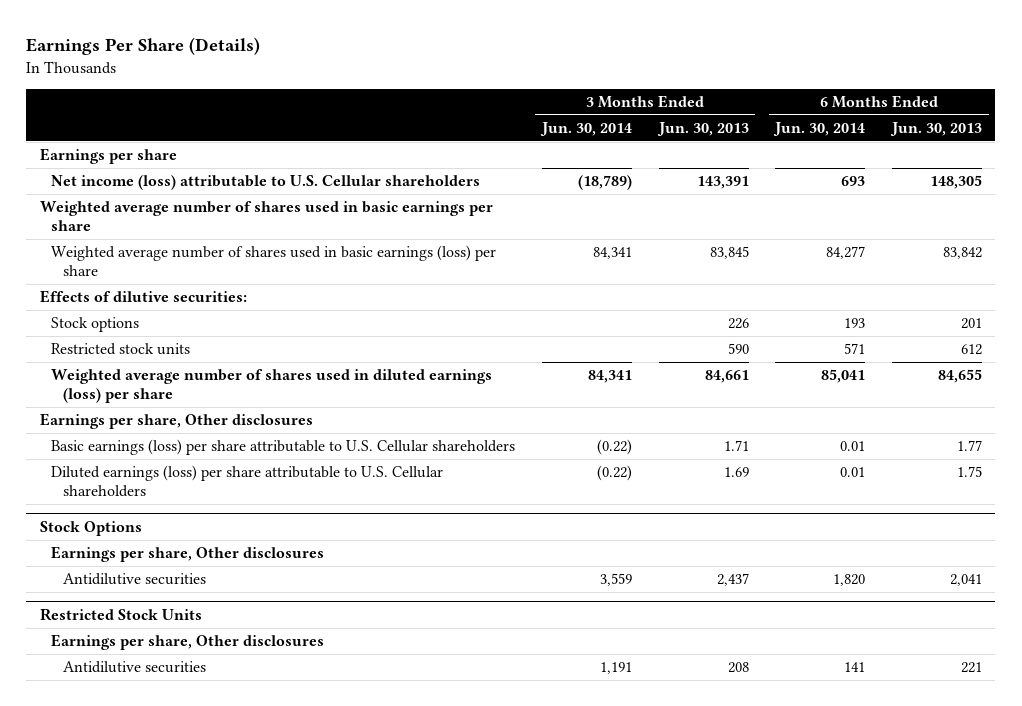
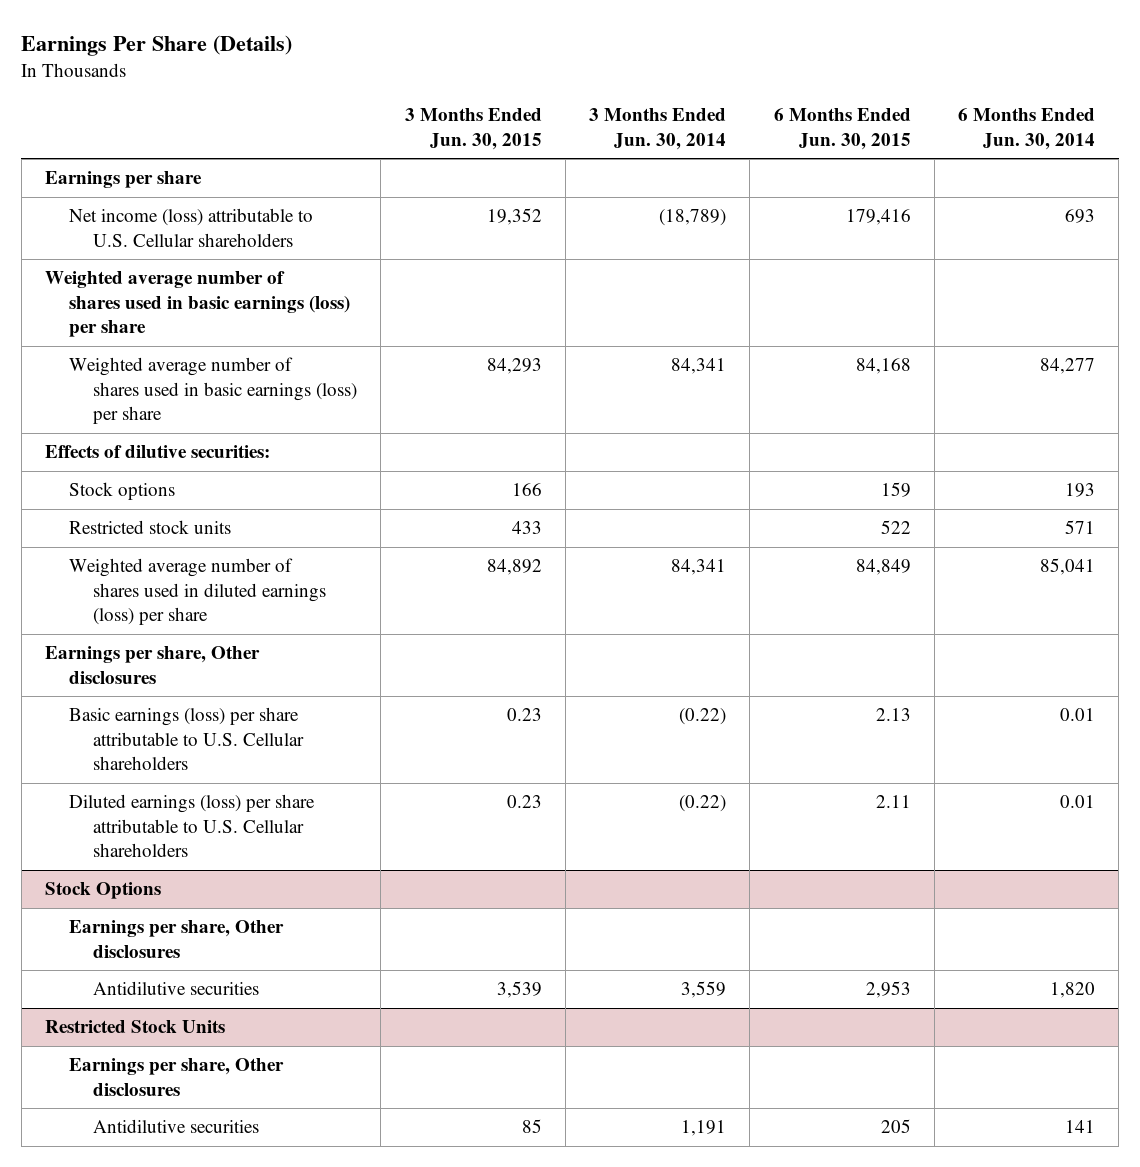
[656,122,749,137] Jun. 30, 2013 -> none
[889,122,982,137] Jun. 30, 2013 -> none
none -> [404,108,542,150] 3 Months Ended Jun. 30, 2015
none -> [773,108,911,150] 6 Months Ended Jun. 30, 2015
[39,201,493,232] Weighted average number of shares used in basic earnings per share -> [45,271,351,338] Weighted average number of shares used in basic earnings (loss) per share

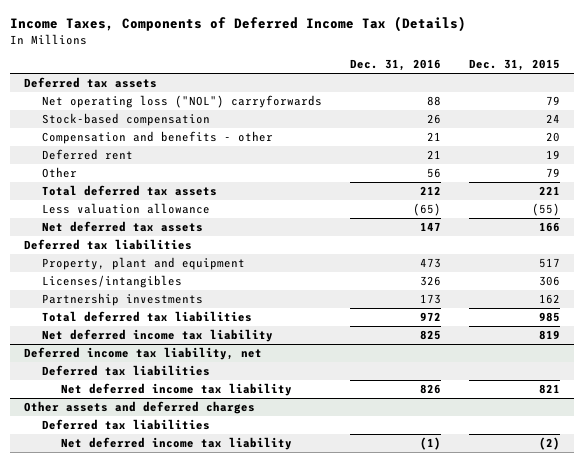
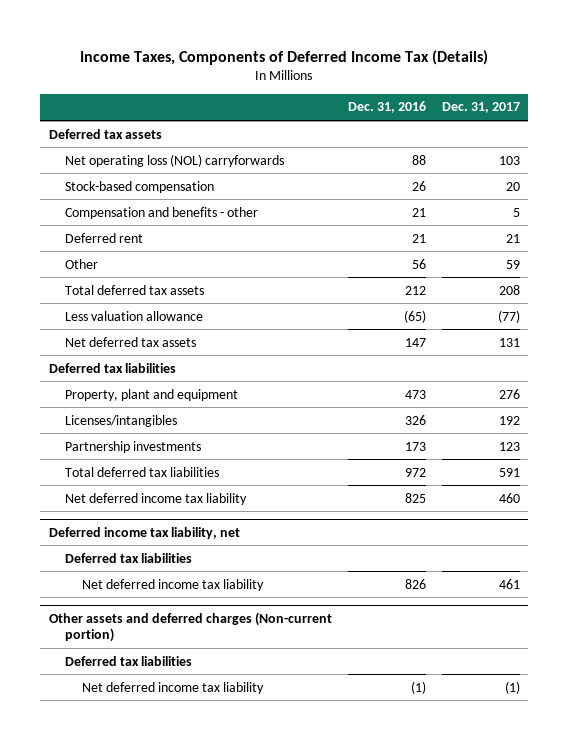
[469,59,561,72] Dec. 31, 2015 -> none
none -> [442,102,521,114] Dec. 31, 2017
[42,95,323,109] Net operating loss ("NOL") carryforwards -> [65,153,285,167] Net operating loss (NOL) carryforwards
[23,401,255,415] Other assets and deferred charges -> [48,611,332,643] Other assets and deferred charges (Non-current portion)

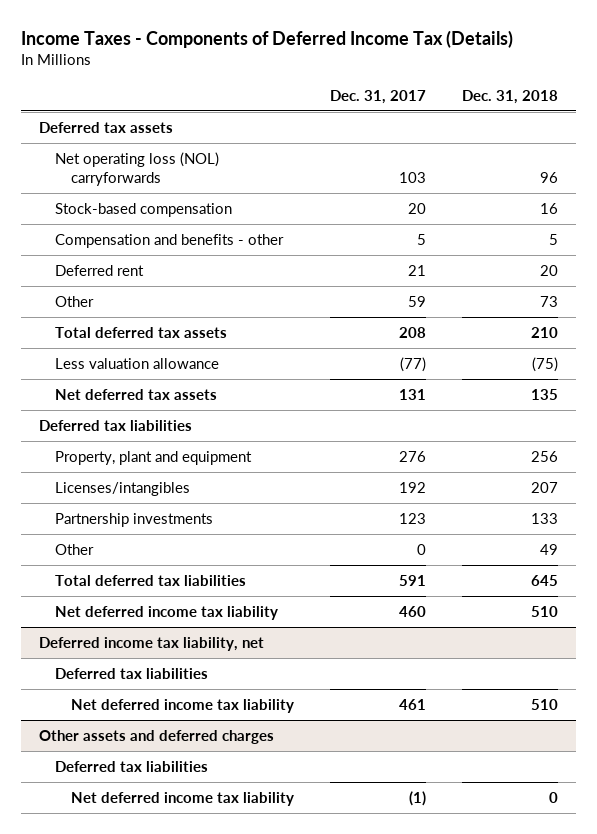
[80,49,489,65] Income Taxes, Components of Deferred Income Tax (Details) -> [20,29,513,48] Income Taxes - Components of Deferred Income Tax (Details)
[347,101,426,114] Dec. 31, 2016 -> none
none -> [462,89,559,104] Dec. 31, 2018
none -> [55,543,95,555] Other
[48,611,332,643] Other assets and deferred charges (Non-current portion) -> [38,729,274,744] Other assets and deferred charges

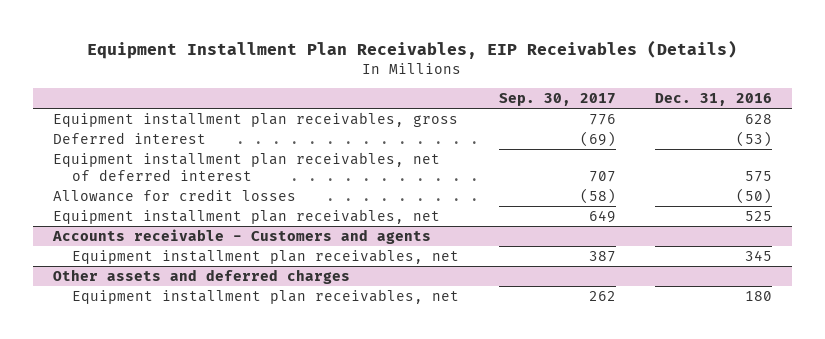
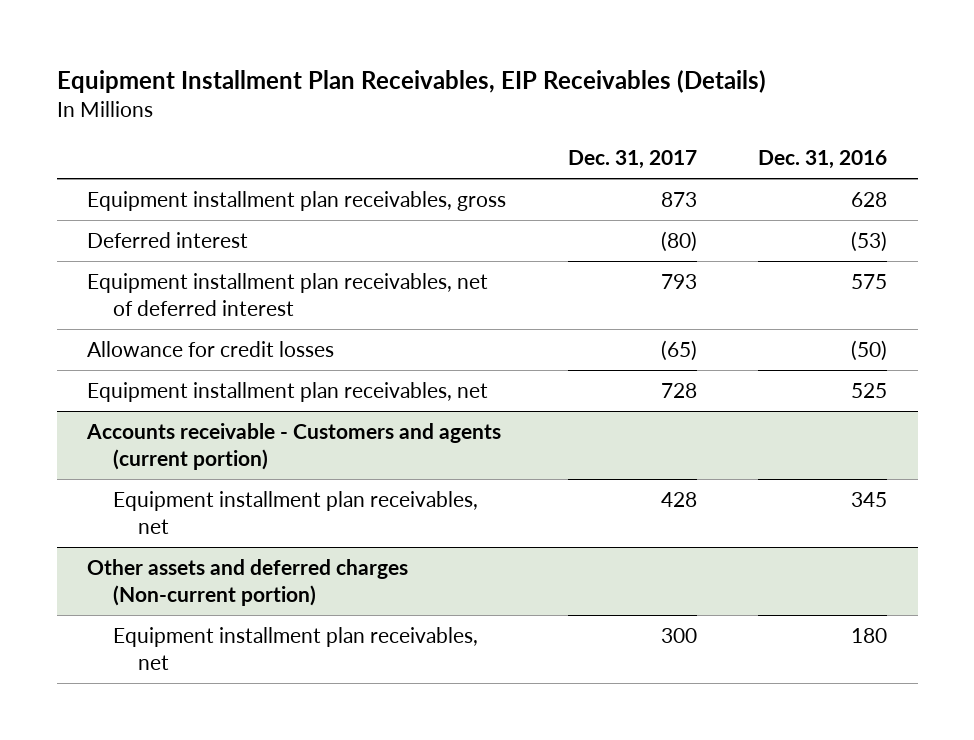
[498,92,616,106] Sep. 30, 2017 -> none
none -> [567,150,697,170] Dec. 31, 2017
[51,229,431,245] Accounts receivable - Customers and agents -> [86,422,502,470] Accounts receivable - Customers and agents (current portion)
[52,269,350,285] Other assets and deferred charges -> [87,558,409,606] Other assets and deferred charges (Non-current portion)

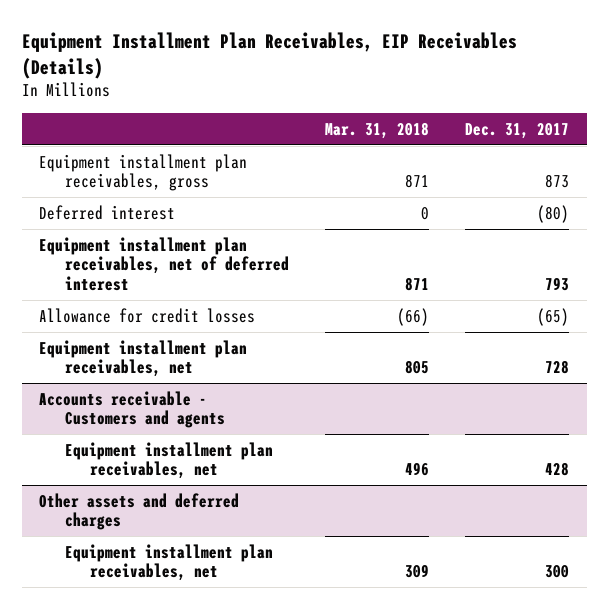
[758,150,888,170] Dec. 31, 2016 -> none
none -> [324,121,429,139] Mar. 31, 2018
[86,422,502,470] Accounts receivable - Customers and agents (current portion) -> [39,390,225,429] Accounts receivable - Customers and agents
[87,558,409,606] Other assets and deferred charges (Non-current portion) -> [39,492,240,531] Other assets and deferred charges

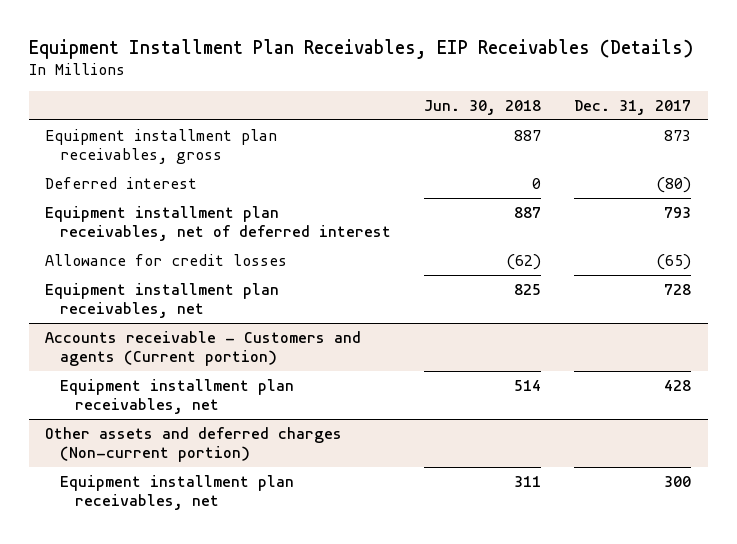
[324,121,429,139] Mar. 31, 2018 -> none
none -> [424,100,542,116] Jun. 30, 2018
[39,390,225,429] Accounts receivable - Customers and agents -> [45,330,362,367] Accounts receivable - Customers and agents (Current portion)
[39,492,240,531] Other assets and deferred charges -> [45,426,343,463] Other assets and deferred charges (Non-current portion)

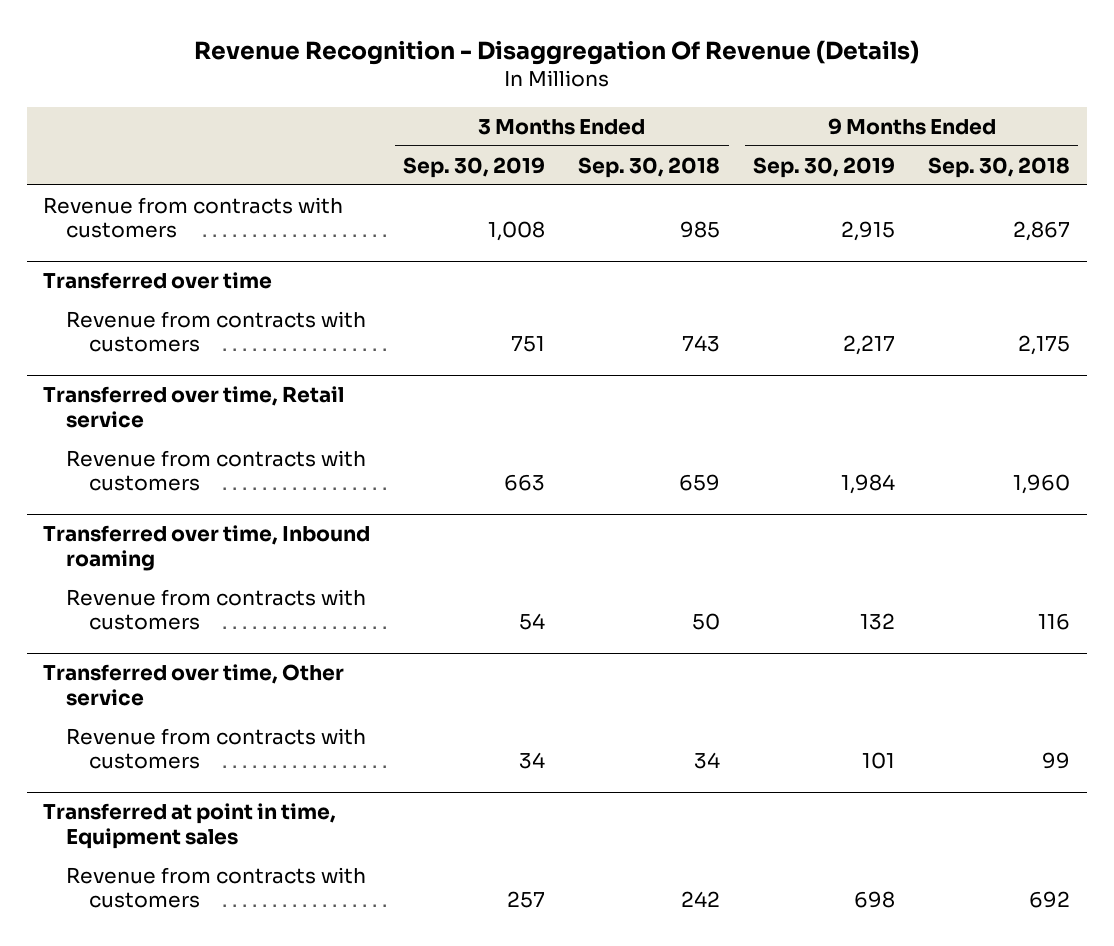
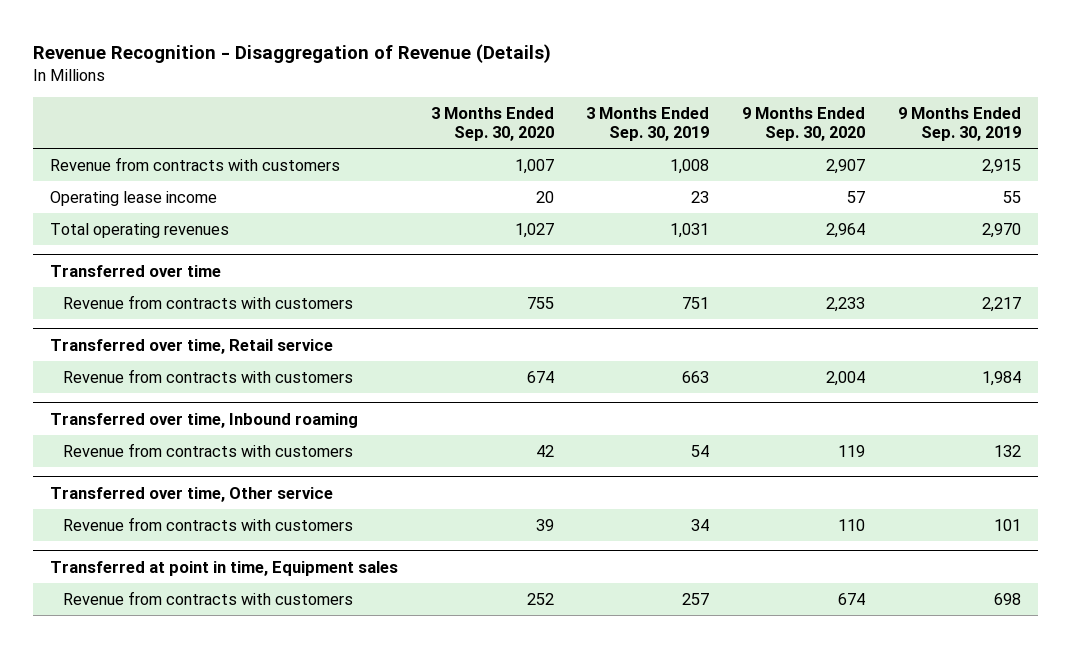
[193,39,919,65] Revenue Recognition - Disaggregation Of Revenue (Details) -> [33,43,552,63] Revenue Recognition - Disaggregation of Revenue (Details)
[578,156,721,178] Sep. 30, 2018 -> none
[928,156,1071,178] Sep. 30, 2018 -> none
none -> [430,106,554,142] 3 Months Ended Sep. 30, 2020
none -> [742,106,866,142] 9 Months Ended Sep. 30, 2020
none -> [49,190,217,206] Operating lease income
none -> [49,222,229,238] Total operating revenues

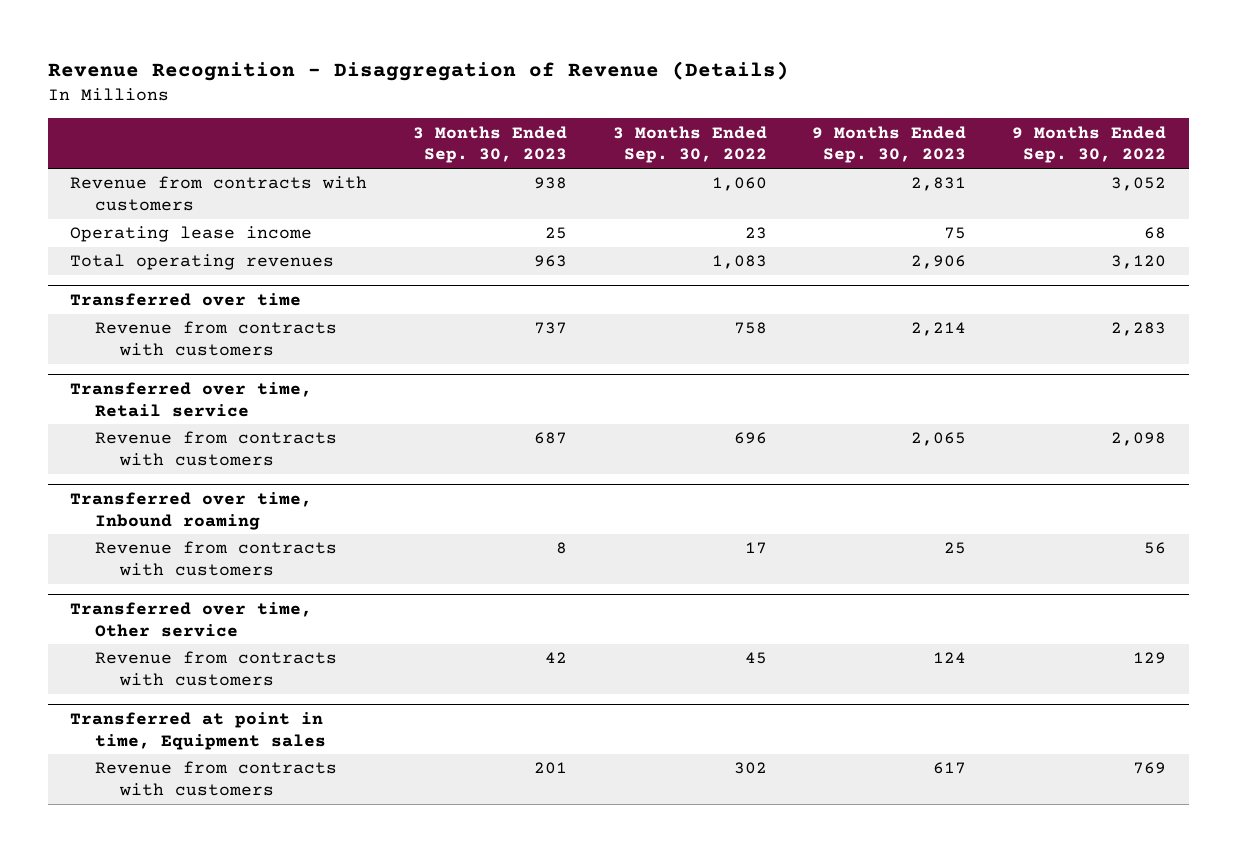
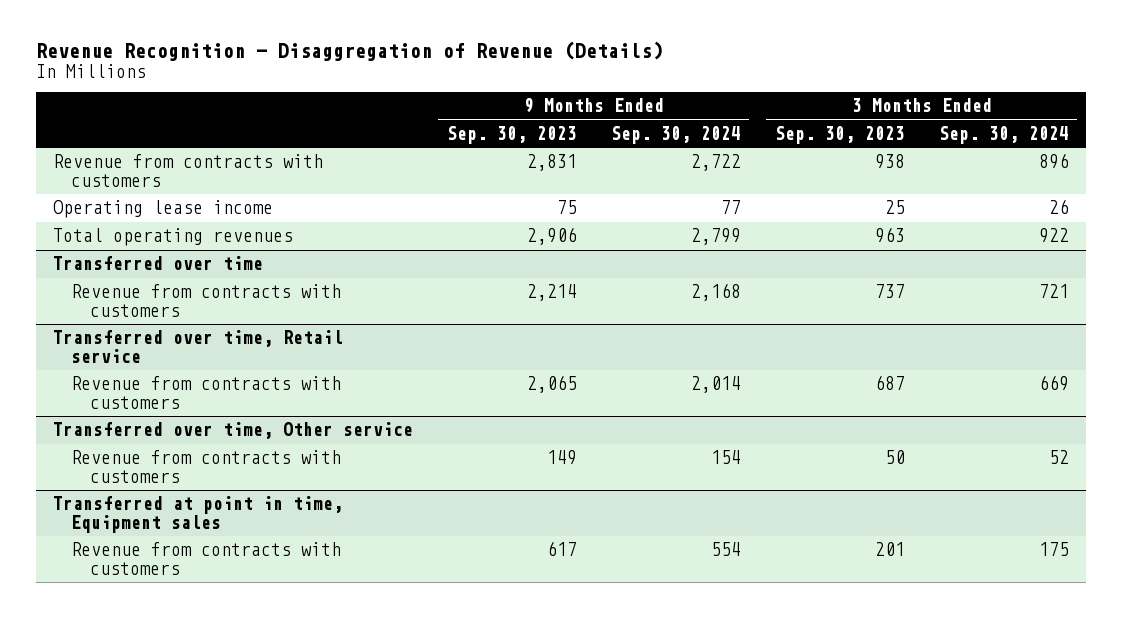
[612,125,767,164] 3 Months Ended Sep. 30, 2022 -> none
[1012,125,1167,164] 9 Months Ended Sep. 30, 2022 -> none
none -> [610,126,741,145] Sep. 30, 2024
none -> [938,126,1069,145] Sep. 30, 2024
[70,492,313,530] Transferred over time, Inbound roaming -> none
[95,541,338,576] Revenue from contracts with customers -> none
[545,652,568,664] 42 -> [884,450,905,465] 50
[933,652,967,664] 124 -> [546,450,577,466] 149

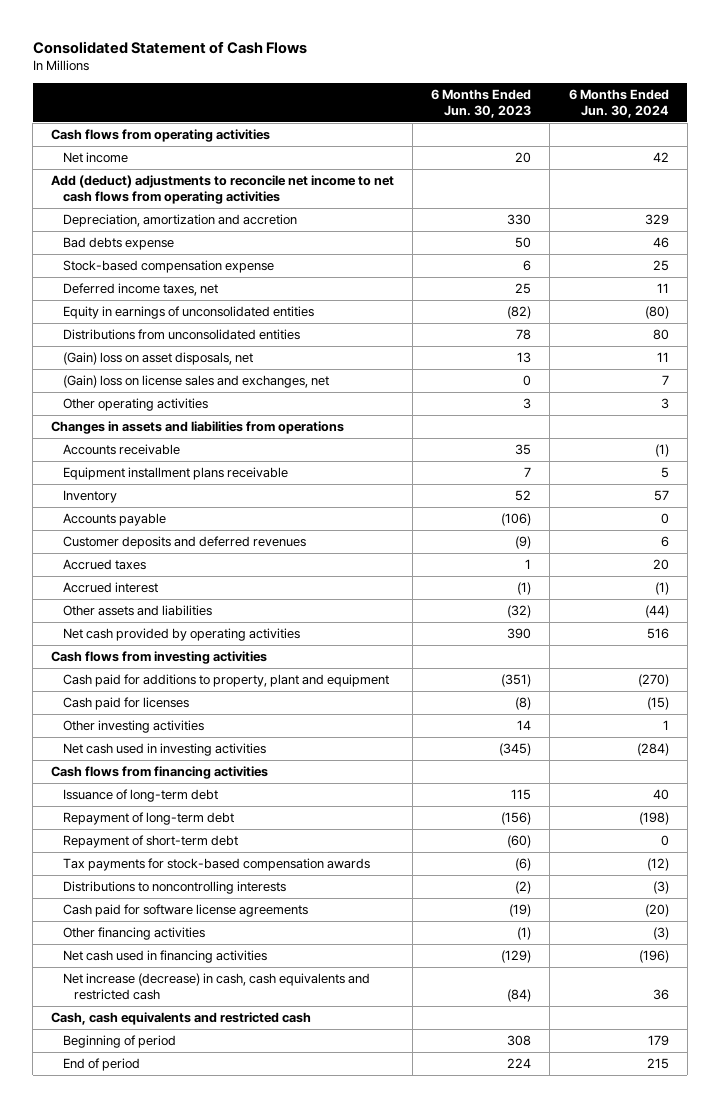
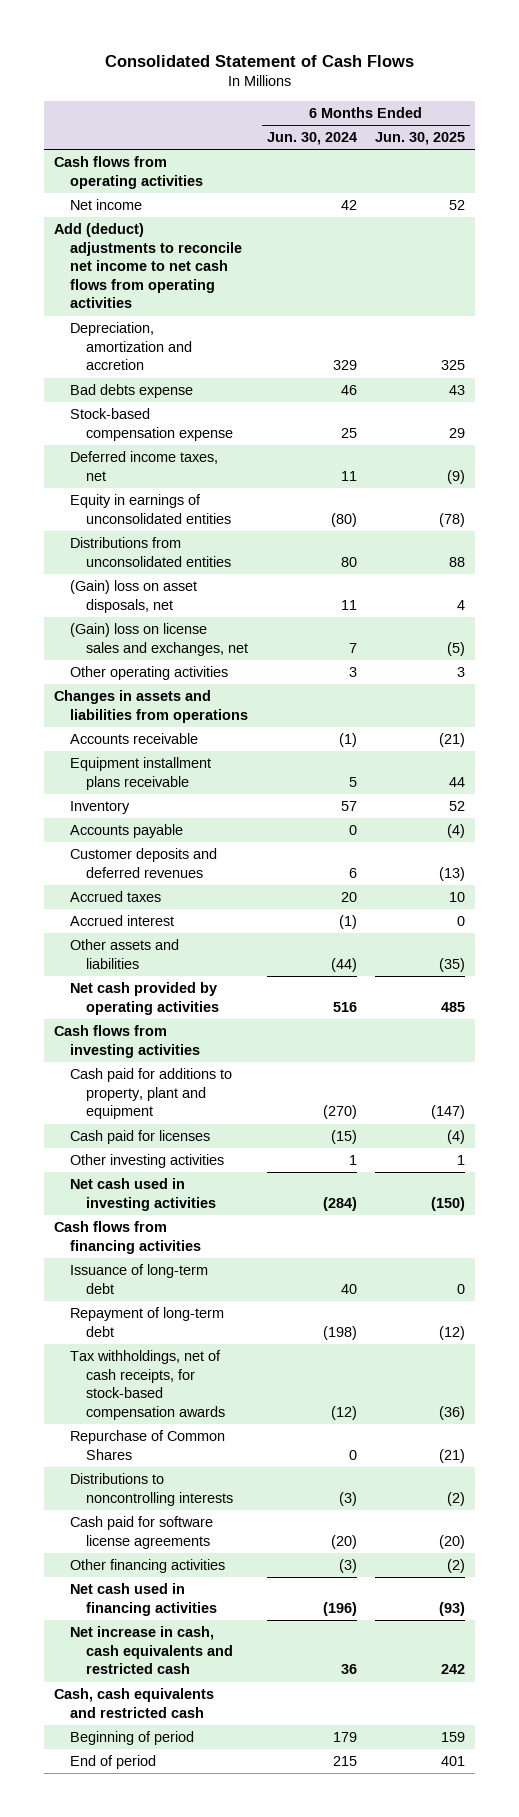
[431,88,532,118] 6 Months Ended Jun. 30, 2023 -> none
none -> [375,132,466,146] Jun. 30, 2025
[62,834,238,848] Repayment of short-term debt -> none
[62,857,370,871] Tax payments for stock-based compensation awards -> [69,1350,225,1420] Tax withholdings, net of cash receipts, for stock-based compensation awards
none -> [69,1430,225,1460] Repurchase of Common Shares
[62,972,370,1000] Net increase (decrease) in cash, cash equivalents and restricted cash -> [69,1626,233,1675] Net increase in cash, cash equivalents and restricted cash

